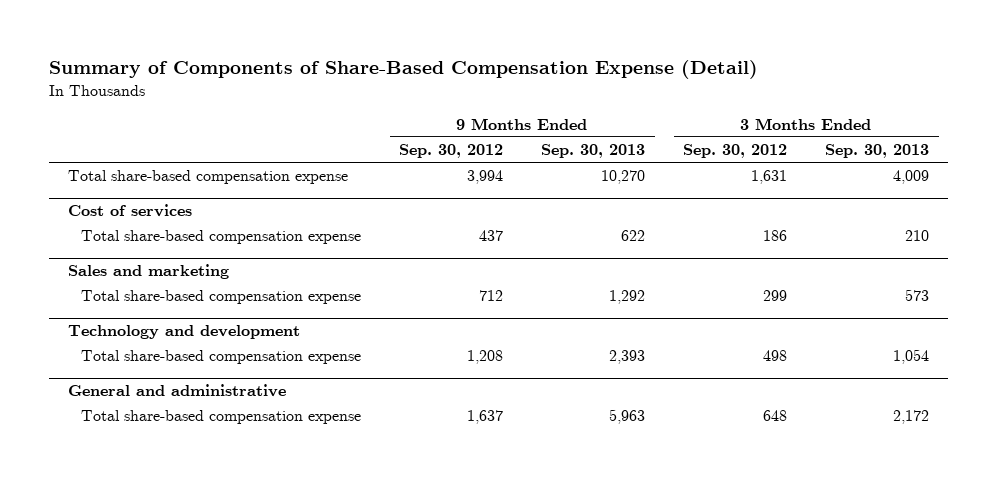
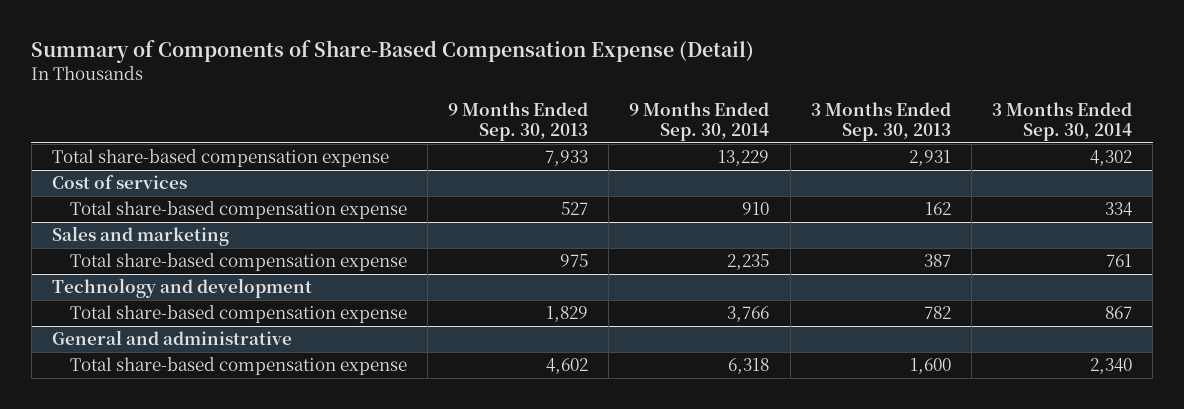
[399,143,504,158] Sep. 30, 2012 -> none
[683,143,788,158] Sep. 30, 2012 -> none
none -> [629,101,770,141] 9 Months Ended Sep. 30, 2014
none -> [992,101,1133,141] 3 Months Ended Sep. 30, 2014
[601,170,646,185] 10,270 -> [545,149,589,166] 7,933
[893,170,930,185] 4,009 -> [908,149,951,166] 2,931
[621,230,646,242] 622 -> [561,201,589,215] 527
[905,230,930,242] 210 -> [924,201,951,215] 162
[609,290,646,305] 1,292 -> [560,253,589,267] 975
[905,289,930,302] 573 -> [923,253,951,267] 387
[609,350,646,365] 2,393 -> [546,305,589,322] 1,829
[893,349,930,365] 1,054 -> [923,305,951,319] 782
[609,409,646,425] 5,963 -> [546,357,589,374] 4,602
[893,410,930,425] 2,172 -> [909,357,951,374] 1,600

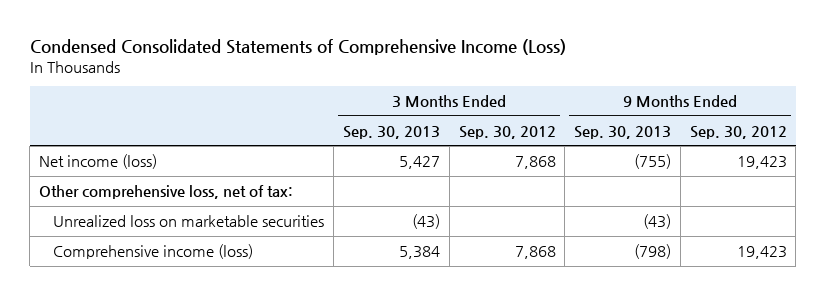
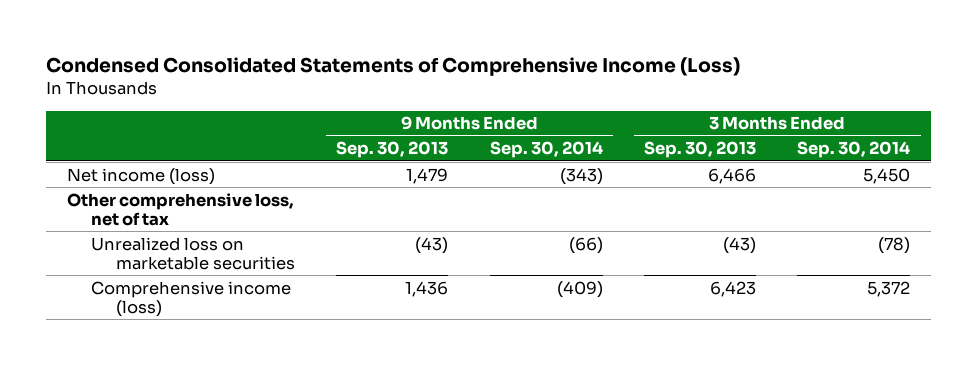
[458,125,556,139] Sep. 30, 2012 -> none
[689,125,787,139] Sep. 30, 2012 -> none
none -> [489,141,603,159] Sep. 30, 2014
none -> [797,141,911,159] Sep. 30, 2014
[399,155,441,169] 5,427 -> [708,167,757,184] 6,466
[634,153,672,169] (755) -> [406,167,449,184] 1,479
[39,184,294,199] Other comprehensive loss, net of tax: -> [66,192,294,226] Other comprehensive loss, net of tax
[399,245,441,259] 5,384 -> [710,280,757,297] 6,423
[634,243,672,259] (798) -> [405,280,449,297] 1,436

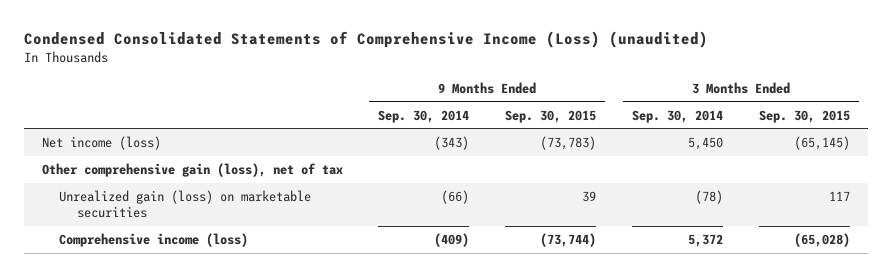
[46,56,741,76] Condensed Consolidated Statements of Comprehensive Income (Loss) -> [23,31,708,49] Condensed Consolidated Statements of Comprehensive Income (Loss) (unaudited)
[336,141,449,159] Sep. 30, 2013 -> none
[644,141,757,159] Sep. 30, 2013 -> none
none -> [505,109,597,123] Sep. 30, 2015
none -> [758,109,850,123] Sep. 30, 2015
[66,192,294,226] Other comprehensive loss, net of tax -> [41,162,343,177] Other comprehensive gain (loss), net of tax
[91,236,296,270] Unrealized loss on marketable securities -> [59,189,312,219] Unrealized gain (loss) on marketable securities

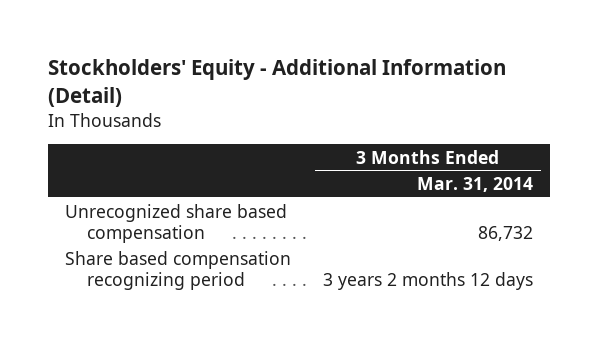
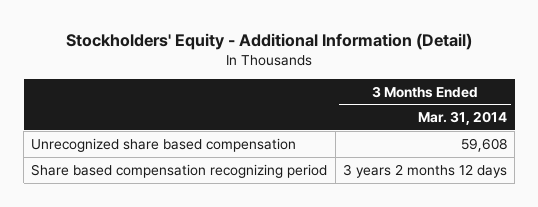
[478,225,534,241] 86,732 -> [461,137,508,152] 59,608

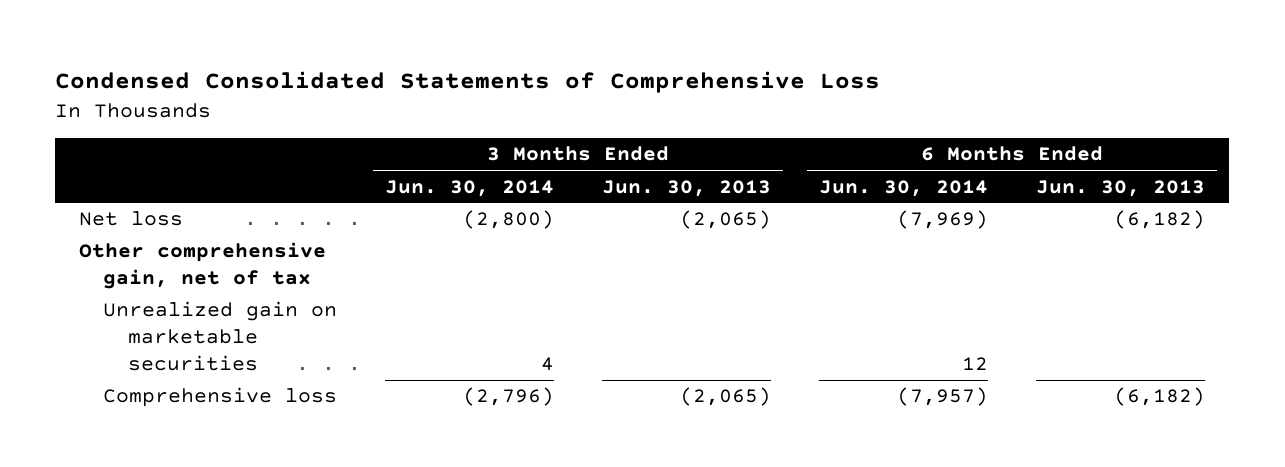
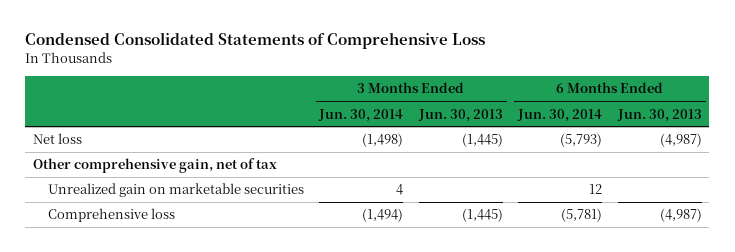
[463,210,555,230] (2,800) -> [362,133,404,148] (1,498)
[680,210,772,230] (2,065) -> [461,133,503,148] (1,445)
[897,210,989,230] (7,969) -> [560,133,603,148] (5,793)
[1114,210,1206,230] (6,182) -> [659,133,702,148] (4,987)
[463,387,555,407] (2,796) -> [362,208,404,223] (1,494)
[680,387,772,407] (2,065) -> [461,208,503,223] (1,445)
[897,387,989,407] (7,957) -> [561,208,603,223] (5,781)
[1114,387,1206,407] (6,182) -> [659,208,702,223] (4,987)

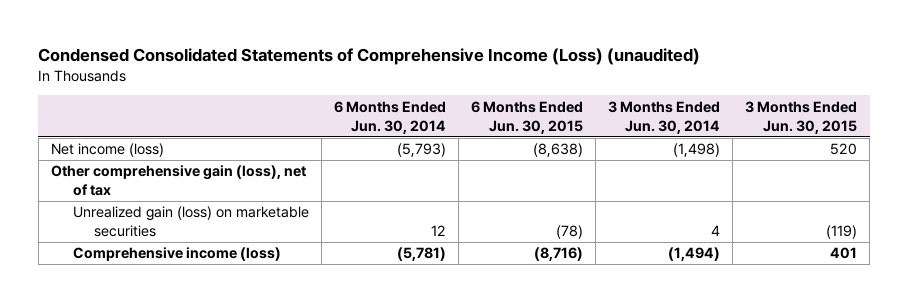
[25,32,486,50] Condensed Consolidated Statements of Comprehensive Loss -> [38,47,701,65] Condensed Consolidated Statements of Comprehensive Income (Loss) (unaudited)
[417,108,503,122] Jun. 30, 2013 -> none
[616,108,702,122] Jun. 30, 2013 -> none
none -> [470,100,583,134] 6 Months Ended Jun. 30, 2015
none -> [745,100,858,134] 3 Months Ended Jun. 30, 2015
[32,133,82,145] Net loss -> [50,143,164,158] Net income (loss)
[32,158,277,174] Other comprehensive gain, net of tax -> [50,165,306,197] Other comprehensive gain (loss), net of tax
[48,183,305,198] Unrealized gain on marketable securities -> [72,206,309,238] Unrealized gain (loss) on marketable securities
[48,208,176,223] Comprehensive loss -> [72,247,281,262] Comprehensive income (loss)

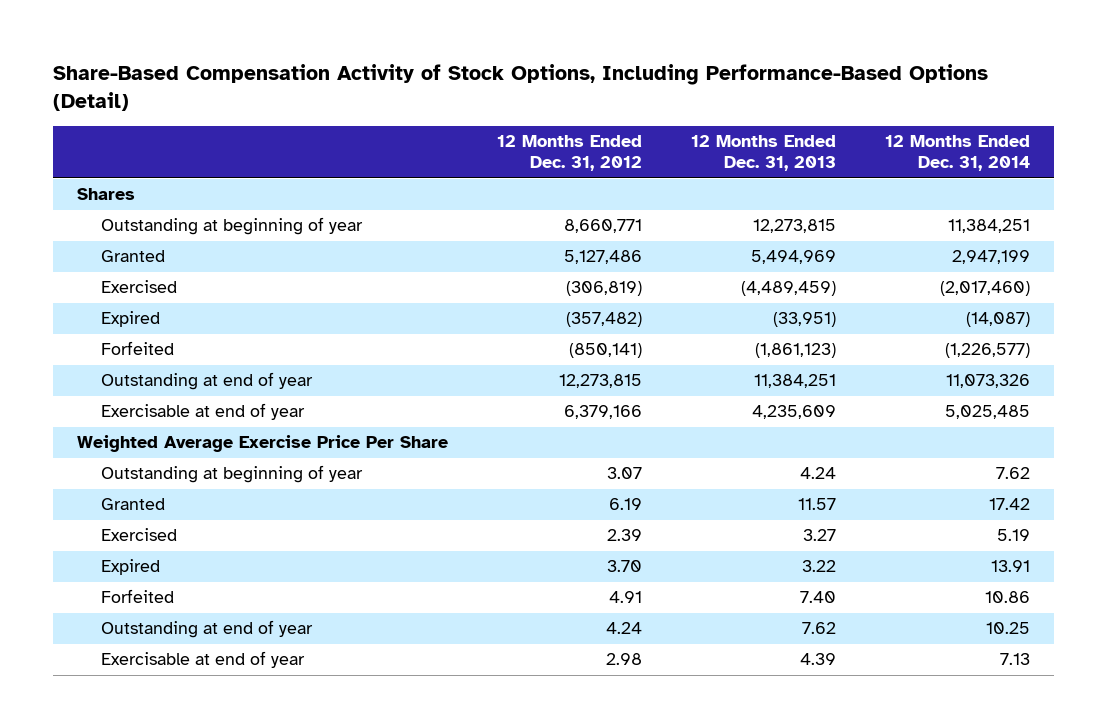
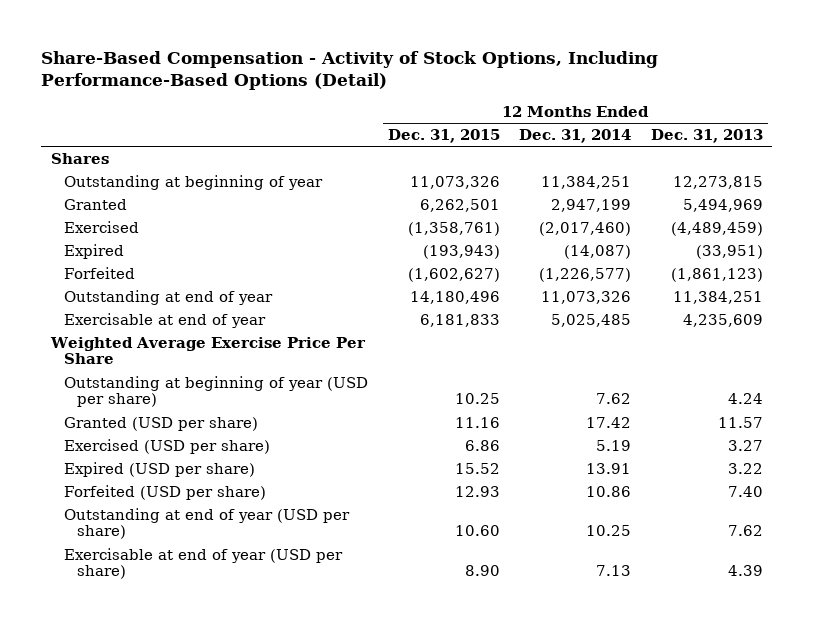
[53,64,989,111] Share-Based Compensation Activity of Stock Options, Including Performance-Based Options (Detail) -> [41,50,659,90] Share-Based Compensation - Activity of Stock Options, Including Performance-Based Options (Detail)
[497,134,643,172] 12 Months Ended Dec. 31, 2012 -> none
none -> [387,128,500,143] Dec. 31, 2015
[100,465,363,484] Outstanding at beginning of year -> [63,375,368,408] Outstanding at beginning of year (USD per share)
[100,498,165,511] Granted -> [63,416,258,431] Granted (USD per share)
[100,528,177,542] Exercised -> [63,438,270,454] Exercised (USD per share)
[100,559,160,576] Expired -> [63,461,255,477] Expired (USD per share)
[100,589,174,604] Forfeited -> [63,484,266,500] Forfeited (USD per share)
[100,620,313,639] Outstanding at end of year -> [63,507,350,540] Outstanding at end of year (USD per share)
[100,651,305,669] Exercisable at end of year -> [63,547,343,580] Exercisable at end of year (USD per share)

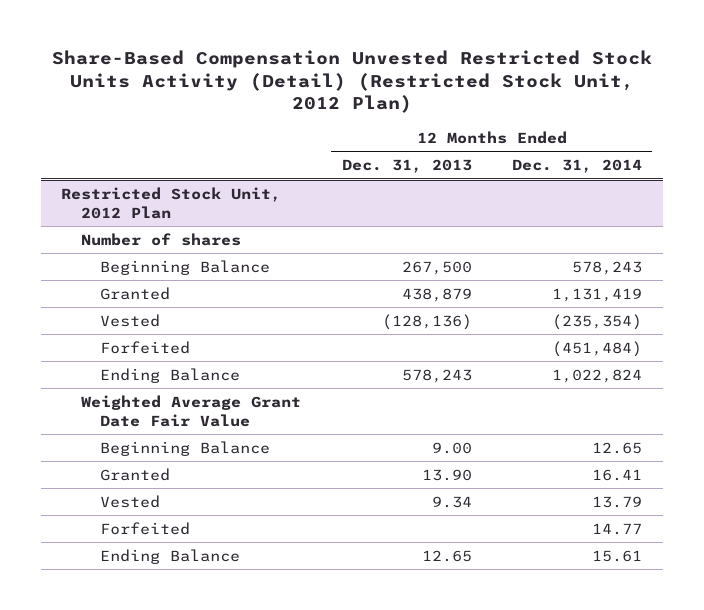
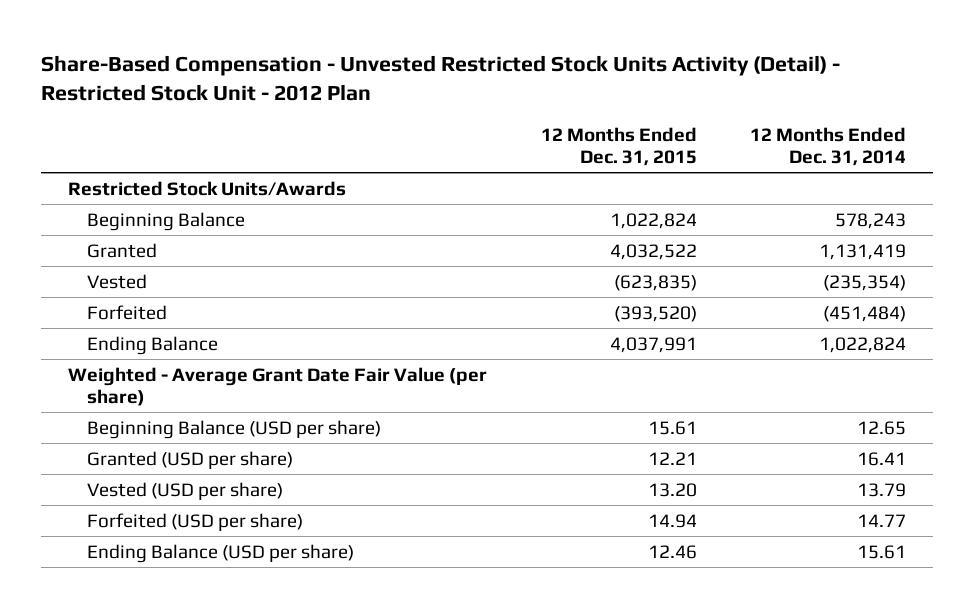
[51,49,652,114] Share-Based Compensation Unvested Restricted Stock Units Activity (Detail) (Restricted Stock Unit, 2012 Plan) -> [41,54,841,101] Share-Based Compensation - Unvested Restricted Stock Units Activity (Detail) - Restricted Stock Unit - 2012 Plan
[341,159,472,174] Dec. 31, 2013 -> none
none -> [540,126,697,166] 12 Months Ended Dec. 31, 2015
[61,186,282,219] Restricted Stock Unit, 2012 Plan -> none
[80,232,241,246] Number of shares -> [68,180,347,196] Restricted Stock Units/Awards
[80,394,301,427] Weighted Average Grant Date Fair Value -> [68,366,488,406] Weighted - Average Grant Date Fair Value (per share)
[100,440,271,456] Beginning Balance -> [87,419,382,439] Beginning Balance (USD per share)
[100,467,171,481] Granted -> [87,450,294,469] Granted (USD per share)
[100,494,161,508] Vested -> [87,481,284,500] Vested (USD per share)
[100,521,191,535] Forfeited -> [87,512,304,531] Forfeited (USD per share)
[100,548,241,564] Ending Balance -> [87,543,355,563] Ending Balance (USD per share)

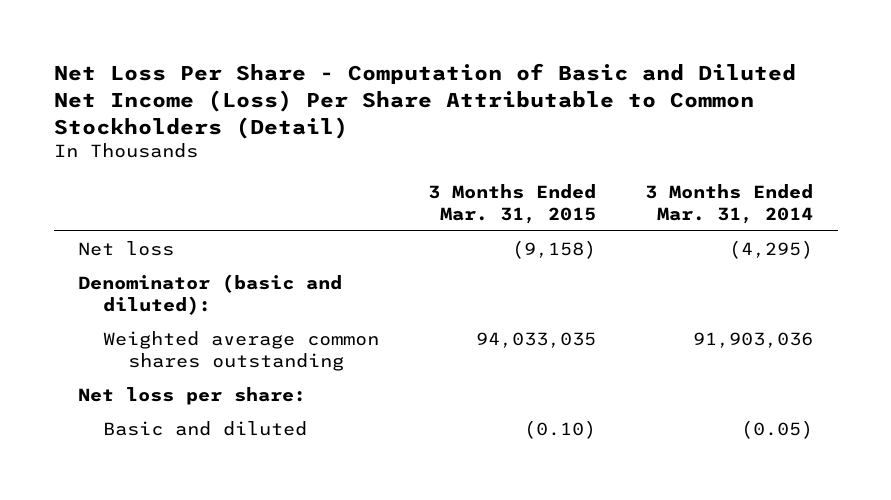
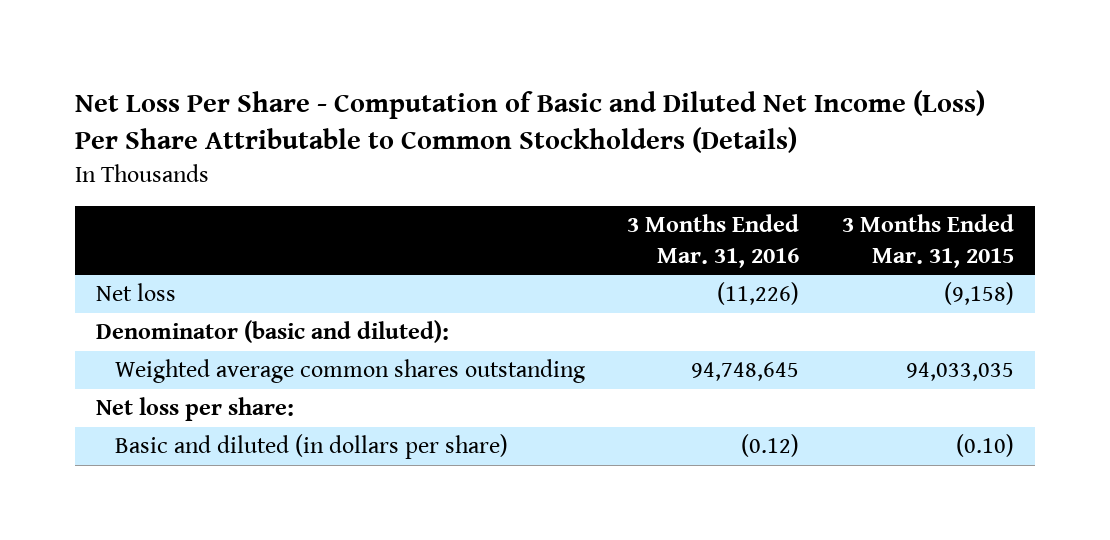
[53,63,796,139] Net Loss Per Share - Computation of Basic and Diluted Net Income (Loss) Per Share Attributable to Common Stockholders (Detail) -> [75,90,986,154] Net Loss Per Share - Computation of Basic and Diluted Net Income (Loss) Per Share Attributable to Common Stockholders (Details)
[645,183,814,224] 3 Months Ended Mar. 31, 2014 -> none
none -> [627,213,800,268] 3 Months Ended Mar. 31, 2016
[102,421,307,437] Basic and diluted -> [115,434,509,460] Basic and diluted (in dollars per share)

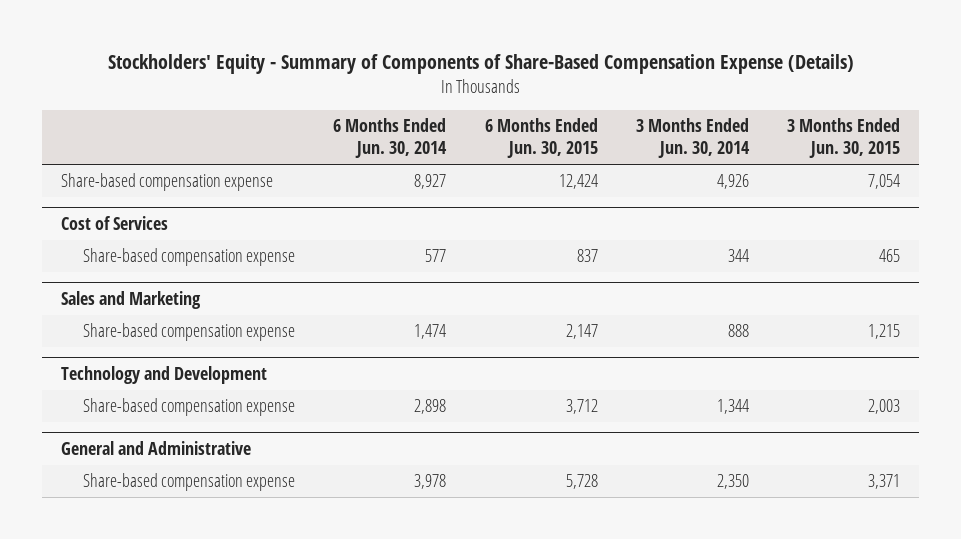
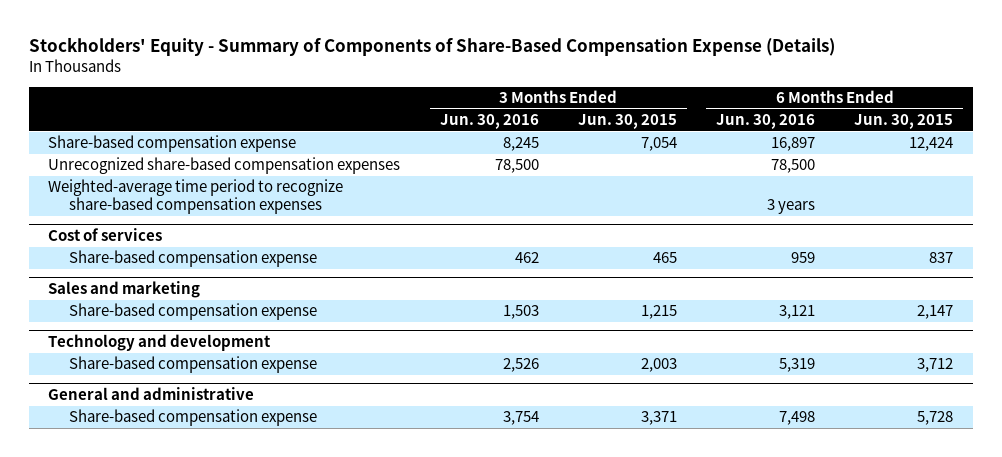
[333,118,448,159] 6 Months Ended Jun. 30, 2014 -> none
[635,118,750,159] 3 Months Ended Jun. 30, 2014 -> none
none -> [439,114,539,130] Jun. 30, 2016
none -> [715,114,815,130] Jun. 30, 2016
none -> [48,157,401,175] Unrecognized share-based compensation expenses
none -> [48,179,344,215] Weighted-average time period to recognize share-based compensation expenses
[61,216,169,231] Cost of Services -> [48,228,163,242] Cost of services
[61,291,202,310] Sales and Marketing -> [48,281,201,299] Sales and marketing
[61,366,268,385] Technology and Development -> [48,334,272,352] Technology and development
[61,441,252,456] General and Administrative -> [48,387,255,401] General and administrative

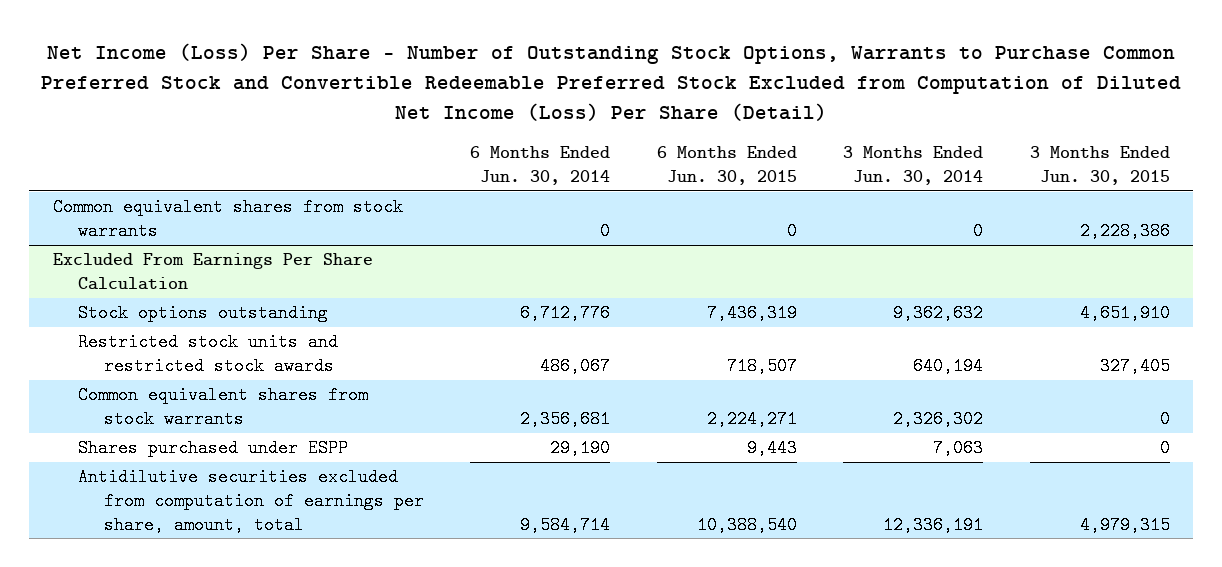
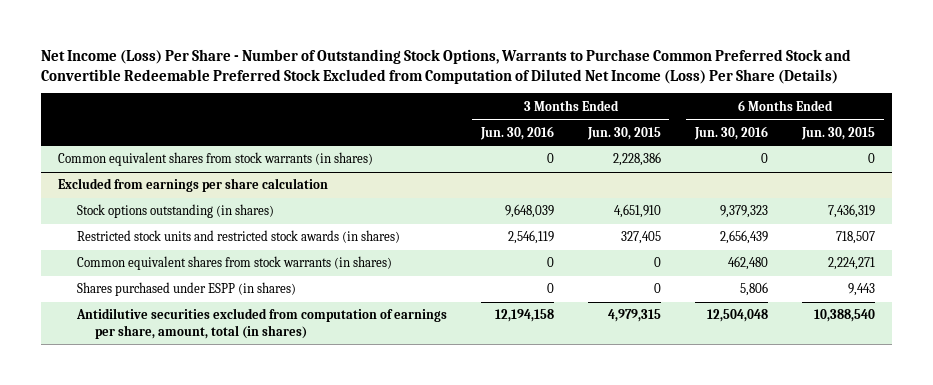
[41,43,1182,121] Net Income (Loss) Per Share - Number of Outstanding Stock Options, Warrants to Purchase Common Preferred Stock and Convertible Redeemable Preferred Stock Excluded from Computation of Diluted Net Income (Loss) Per Share (Detail) -> [41,48,852,84] Net Income (Loss) Per Share - Number of Outstanding Stock Options, Warrants to Purchase Common Preferred Stock and Convertible Redeemable Preferred Stock Excluded from Computation of Diluted Net Income (Loss) Per Share (Details)
[470,146,611,186] 6 Months Ended Jun. 30, 2014 -> none
[843,146,984,186] 3 Months Ended Jun. 30, 2014 -> none
none -> [479,125,554,140] Jun. 30, 2016
none -> [693,125,768,140] Jun. 30, 2016
[52,198,403,240] Common equivalent shares from stock warrants -> [58,152,374,167] Common equivalent shares from stock warrants (in shares)
[52,253,373,290] Excluded From Earnings Per Share Calculation -> [58,178,329,193] Excluded from earnings per share calculation
[78,304,329,323] Stock options outstanding -> [76,204,274,219] Stock options outstanding (in shares)
[78,333,339,375] Restricted stock units and restricted stock awards -> [76,230,400,244] Restricted stock units and restricted stock awards (in shares)
[78,386,369,428] Common equivalent shares from stock warrants -> [76,256,392,271] Common equivalent shares from stock warrants (in shares)
[78,439,349,458] Shares purchased under ESPP -> [76,282,296,297] Shares purchased under ESPP (in shares)
[78,468,424,534] Antidilutive securities excluded from computation of earnings per share, amount, total -> [75,308,447,339] Antidilutive securities excluded from computation of earnings per share, amount, total (in shares)

